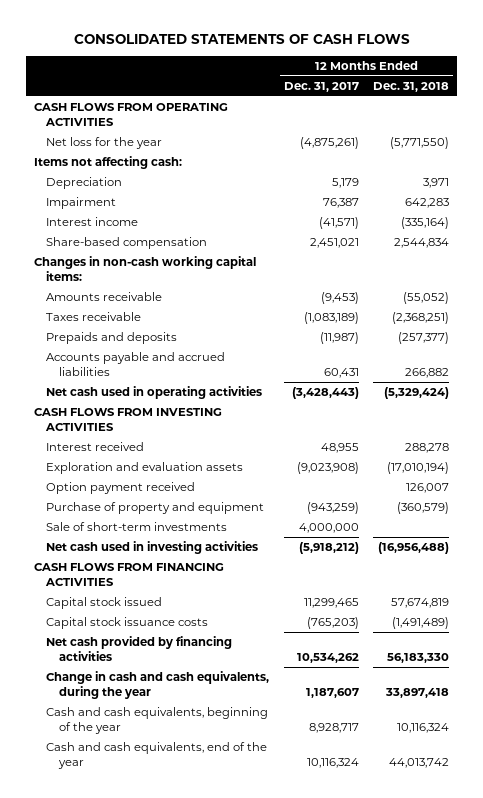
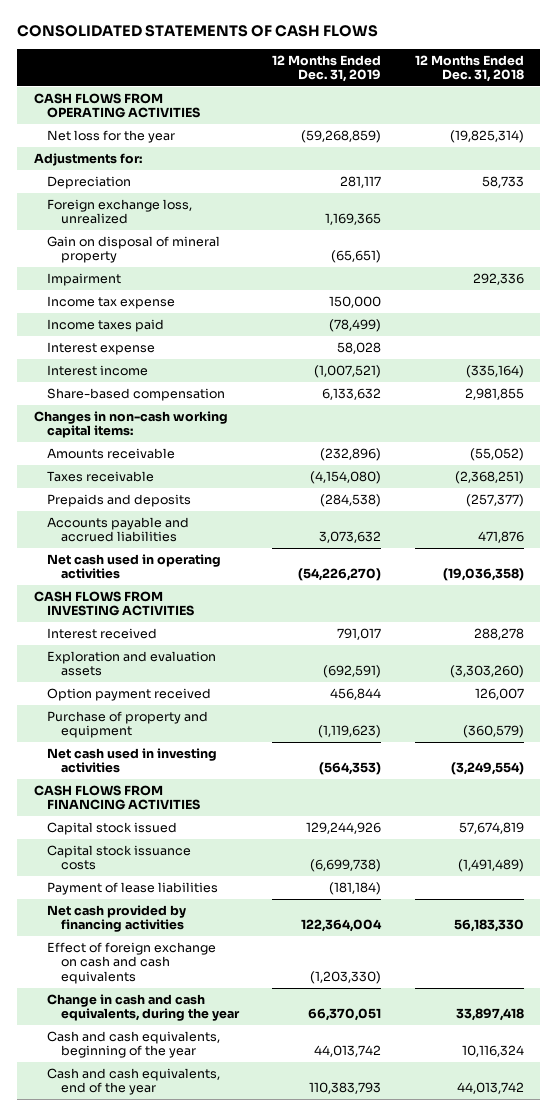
[283,81,359,92] Dec. 31, 2017 -> none
none -> [272,54,382,83] 12 Months Ended Dec. 31, 2019
[390,137,450,150] (5,771,550) -> [449,129,524,143] (19,825,314)
[33,156,182,170] Items not affecting cash: -> [33,152,142,166] Adjustments for:
[423,178,450,189] 3,971 -> [481,175,524,188] 58,733
none -> [47,198,193,225] Foreign exchange loss, unrealized
none -> [47,235,221,264] Gain on disposal of mineral property
[405,198,450,209] 642,283 -> [472,272,524,285] 292,336
none -> [47,295,176,309] Income tax expense
none -> [47,318,165,332] Income taxes paid
none -> [47,341,156,355] Interest expense
[394,238,450,249] 2,544,834 -> [464,387,524,400] 2,981,855
[405,367,450,378] 266,882 -> [477,531,524,544] 471,876
[384,387,450,400] (5,329,424) -> [442,568,524,582] (19,036,358)
[387,462,450,475] (17,010,194) -> [449,665,524,679] (3,303,260)
[46,522,228,532] Sale of short-term investments -> none
[378,542,450,555] (16,956,488) -> [450,762,524,776] (3,249,554)
none -> [47,881,219,895] Payment of lease liabilities
none -> [47,941,217,984] Effect of foreign exchange on cash and cash equivalents

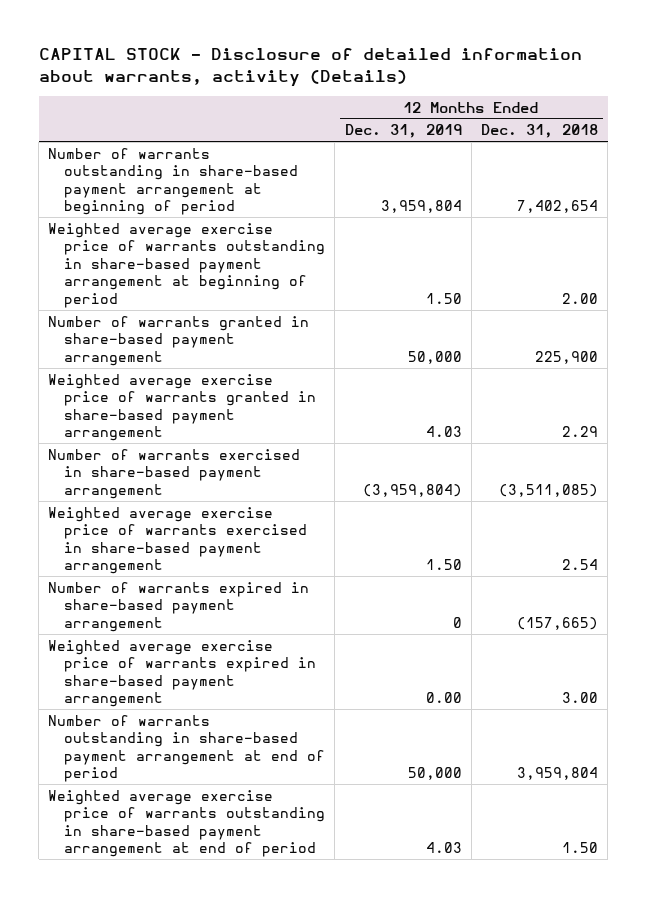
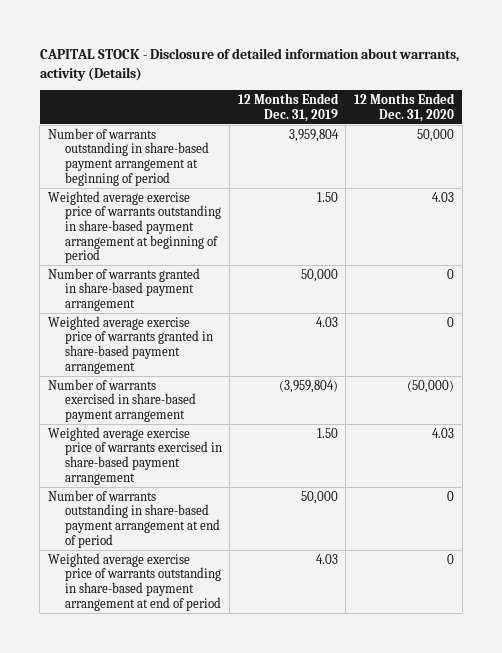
[480,124,598,139] Dec. 31, 2018 -> none
none -> [353,92,455,122] 12 Months Ended Dec. 31, 2020
[48,581,310,632] Number of warrants expired in share-based payment arrangement -> none
[48,639,317,708] Weighted average exercise price of warrants expired in share-based payment arrangement -> none

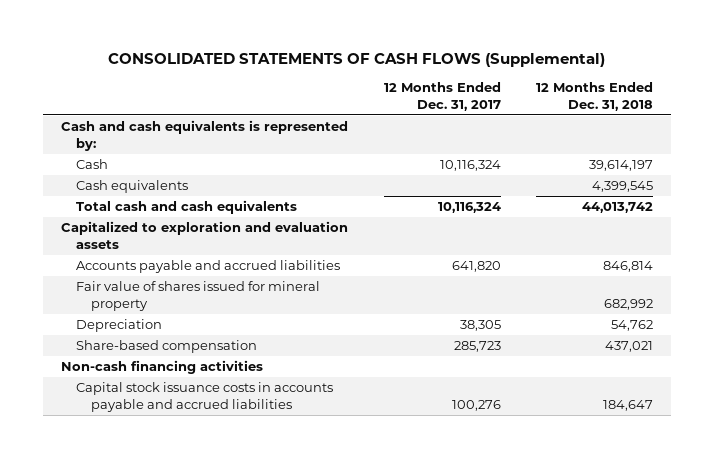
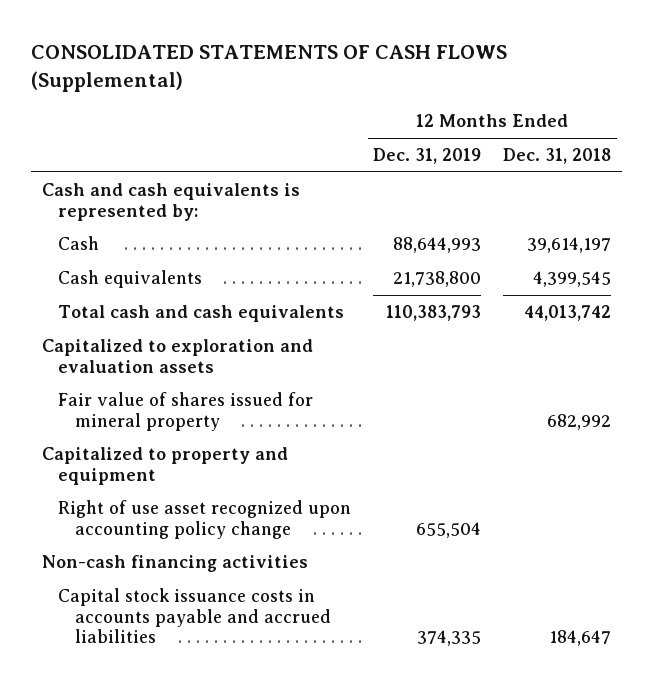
[383,82,501,111] 12 Months Ended Dec. 31, 2017 -> none
none -> [373,148,482,165] Dec. 31, 2019
[76,260,341,274] Accounts payable and accrued liabilities -> none
[76,319,163,333] Depreciation -> none
[76,340,258,354] Share-based compensation -> none
none -> [42,447,289,485] Capitalized to property and equipment
none -> [58,500,352,539] Right of use asset recognized upon accounting policy change

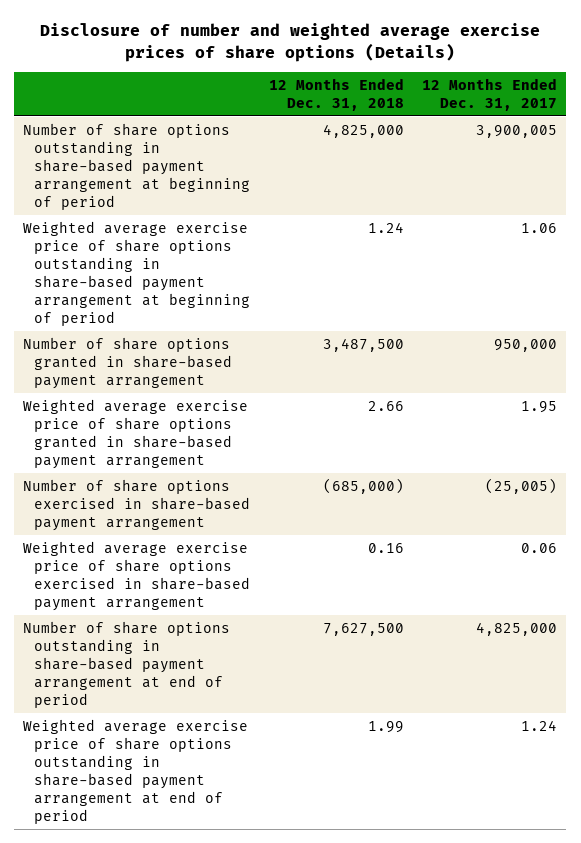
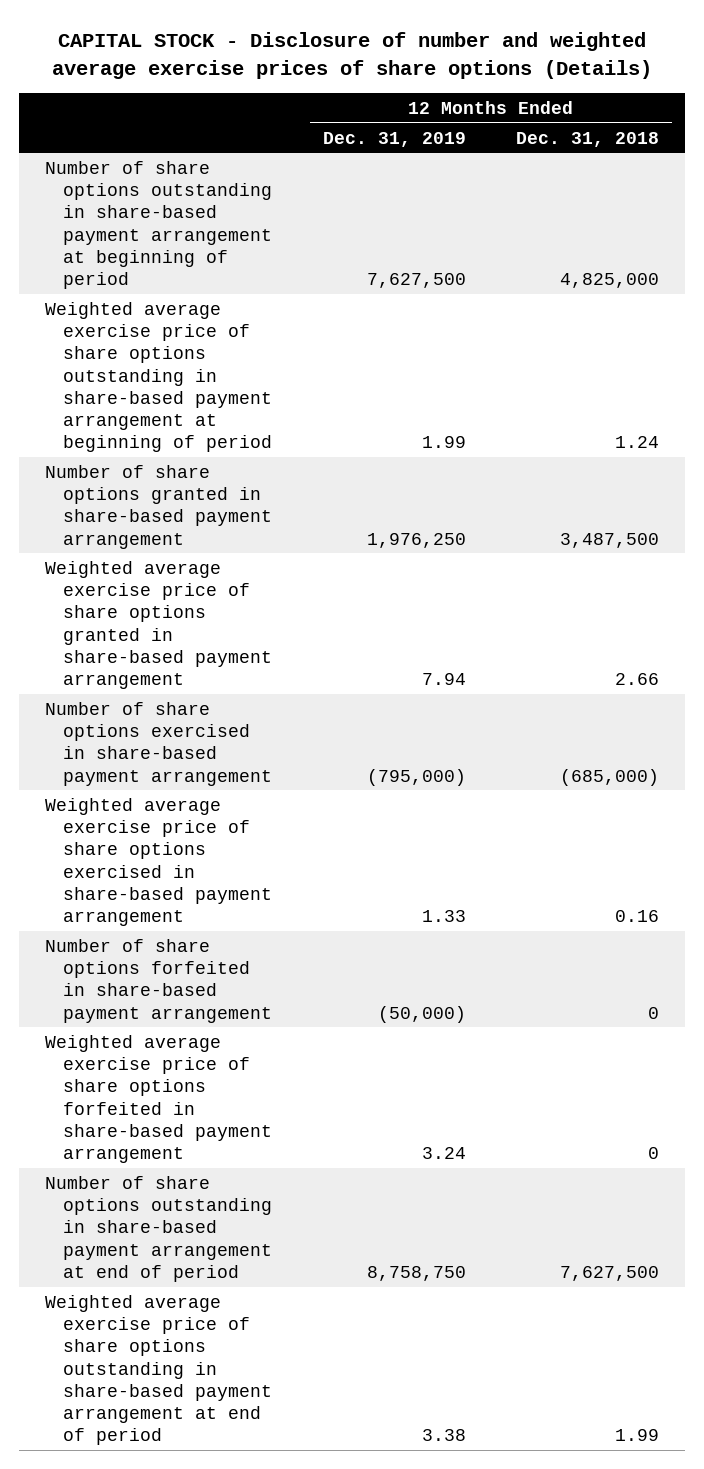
[40,23,541,62] Disclosure of number and weighted average exercise prices of share options (Details) -> [52,32,653,80] CAPITAL STOCK - Disclosure of number and weighted average exercise prices of share options (Details)
[422,77,558,111] 12 Months Ended Dec. 31, 2017 -> none
none -> [322,131,466,147] Dec. 31, 2019
none -> [44,938,273,1023] Number of share options forfeited in share-based payment arrangement
none -> [44,1034,273,1164] Weighted average exercise price of share options forfeited in share-based payment arrangement

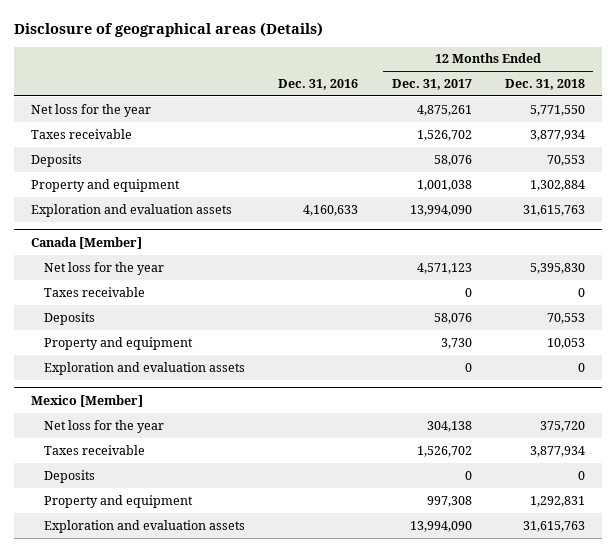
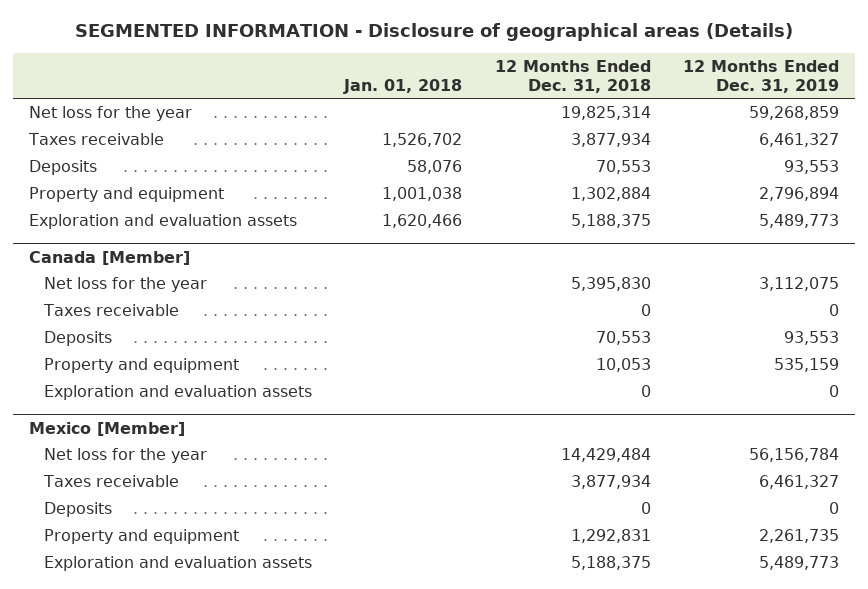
[14,21,324,37] Disclosure of geographical areas (Details) -> [75,23,794,42] SEGMENTED INFORMATION - Disclosure of geographical areas (Details)
[278,79,359,91] Dec. 31, 2016 -> none
[391,79,472,91] Dec. 31, 2017 -> none
none -> [343,78,463,94] Jan. 01, 2018
none -> [682,59,839,93] 12 Months Ended Dec. 31, 2019
[529,104,585,116] 5,771,550 -> [560,106,651,121] 19,825,314
[522,204,585,216] 31,615,763 -> [570,214,651,229] 5,188,375
[539,420,585,432] 375,720 -> [560,448,651,463] 14,429,484
[522,520,585,532] 31,615,763 -> [570,556,651,571] 5,188,375

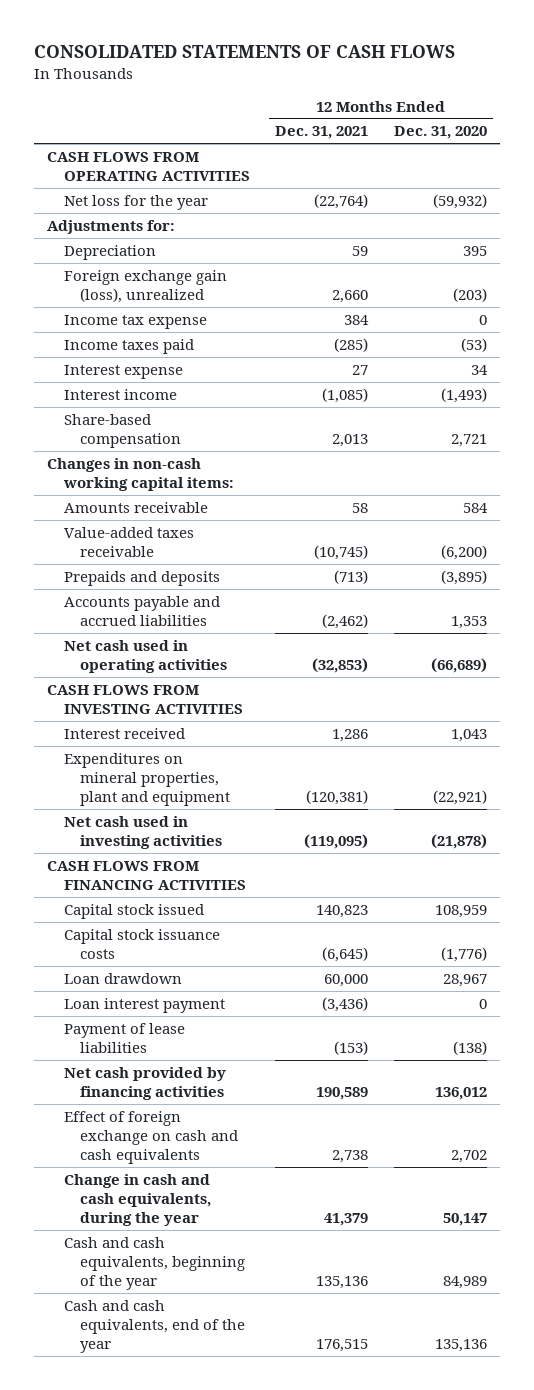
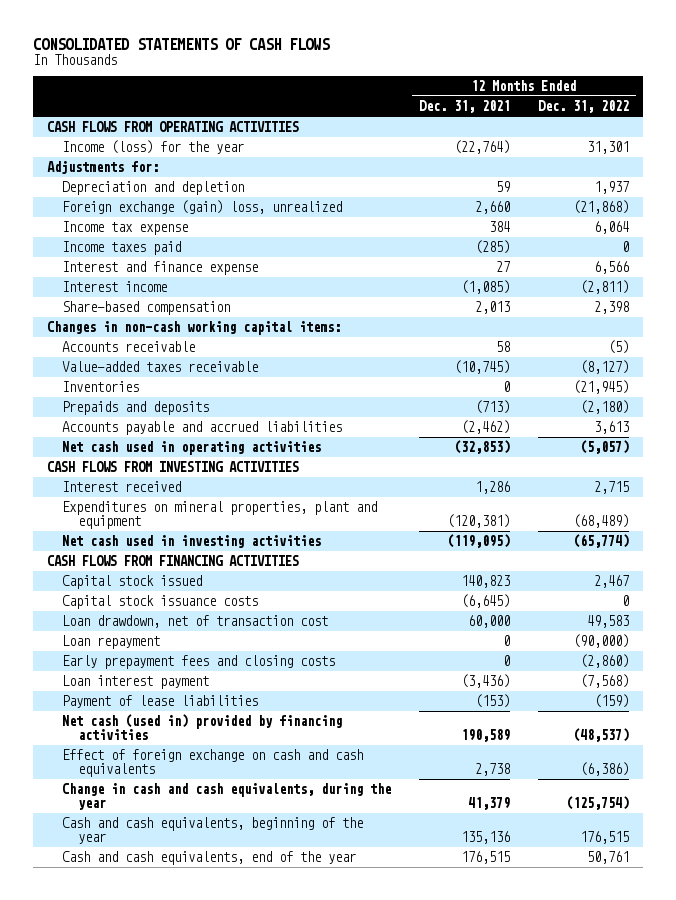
[394,126,488,140] Dec. 31, 2020 -> none
none -> [538,99,630,113] Dec. 31, 2022
[63,194,208,210] Net loss for the year -> [62,140,245,155] Income (loss) for the year
[63,244,156,260] Depreciation -> [62,181,245,196] Depreciation and depletion
[63,269,227,303] Foreign exchange gain (loss), unrealized -> [62,200,343,215] Foreign exchange (gain) loss, unrealized
[63,364,183,379] Interest expense -> [62,261,259,276] Interest and finance expense
[63,501,208,513] Amounts receivable -> [62,341,196,353] Accounts receivable
none -> [62,381,140,393] Inventories
[63,972,182,984] Loan drawdown -> [62,615,329,629] Loan drawdown, net of transaction cost
none -> [62,635,161,650] Loan repayment
none -> [62,655,336,670] Early prepayment fees and closing costs
[63,1066,226,1100] Net cash provided by financing activities -> [62,714,343,741] Net cash (used in) provided by financing activities

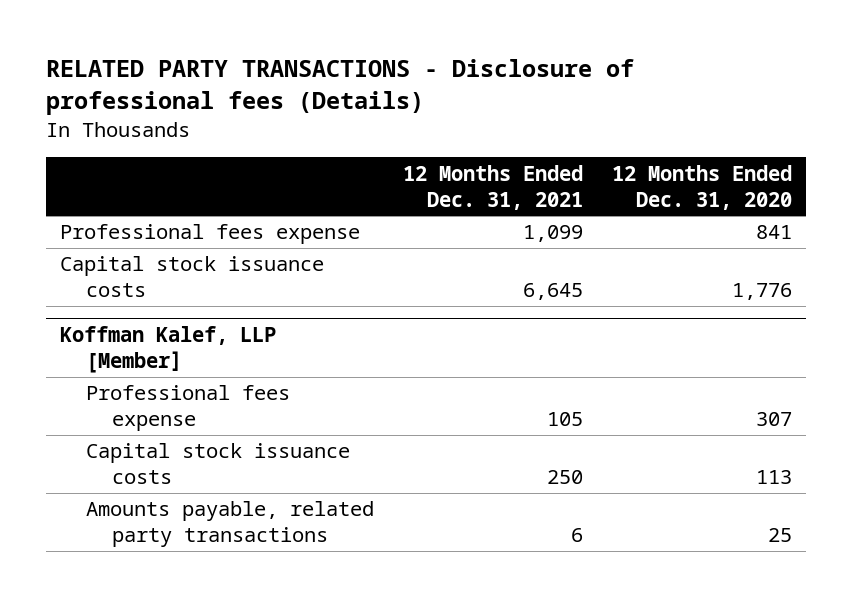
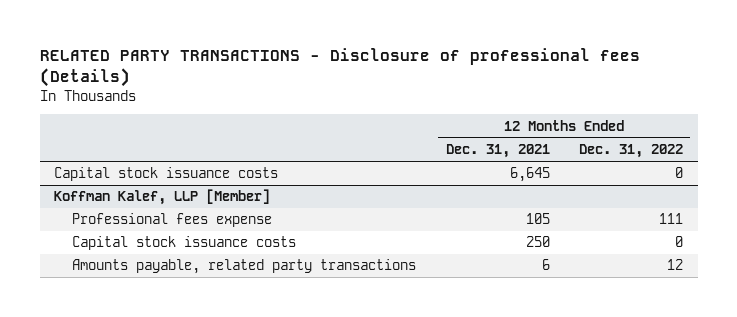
[611,164,792,210] 12 Months Ended Dec. 31, 2020 -> none
none -> [579,144,684,159] Dec. 31, 2022
[60,224,361,245] Professional fees expense -> none

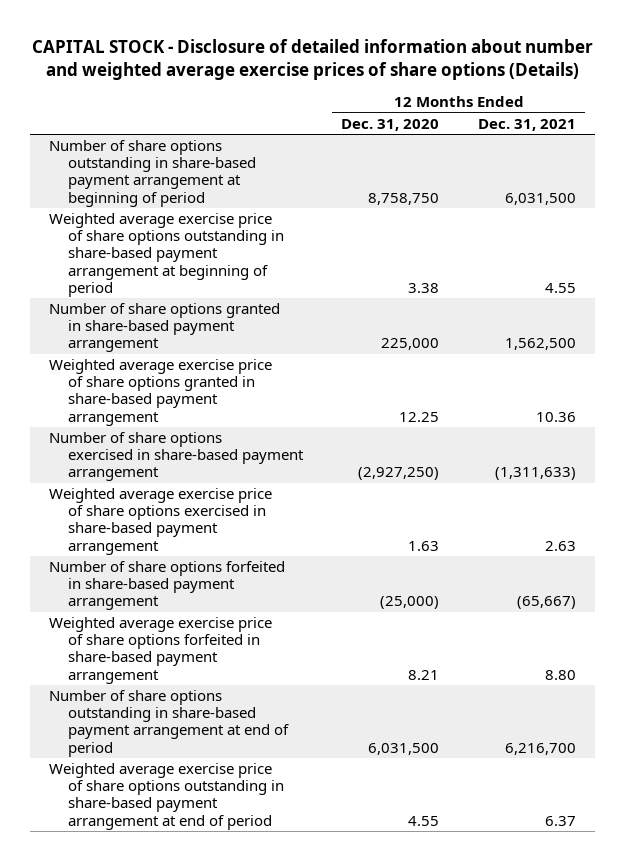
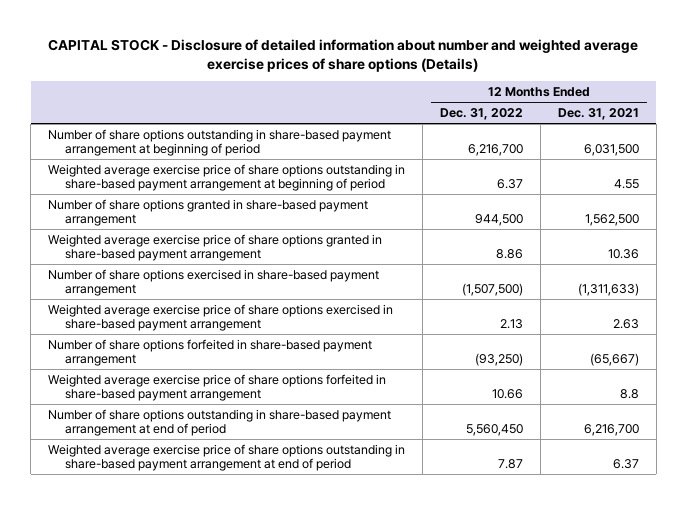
[341,118,440,131] Dec. 31, 2020 -> none
none -> [439,107,523,120] Dec. 31, 2022
[544,669,576,680] 8.80 -> [619,389,639,400] 8.8

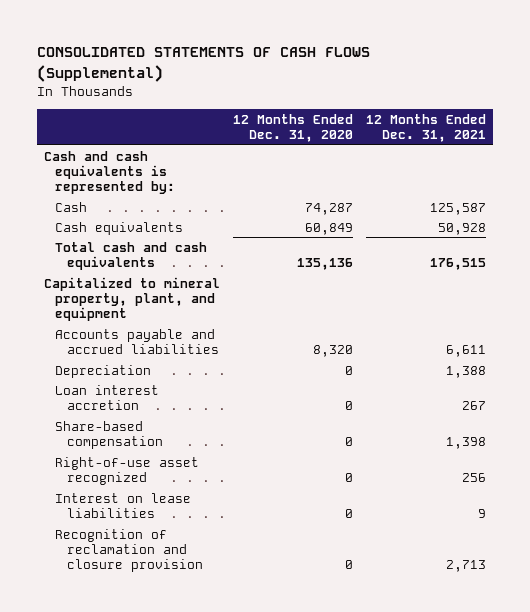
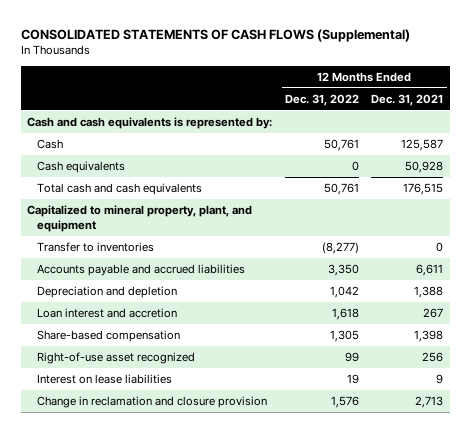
[232,113,353,143] 12 Months Ended Dec. 31, 2020 -> none
none -> [284,93,359,106] Dec. 31, 2022
none -> [37,242,155,253] Transfer to inventories
[55,364,152,378] Depreciation -> [37,286,178,299] Depreciation and depletion
[55,384,160,411] Loan interest accretion -> [37,308,178,319] Loan interest and accretion
[55,528,203,573] Recognition of reclamation and closure provision -> [37,396,268,409] Change in reclamation and closure provision

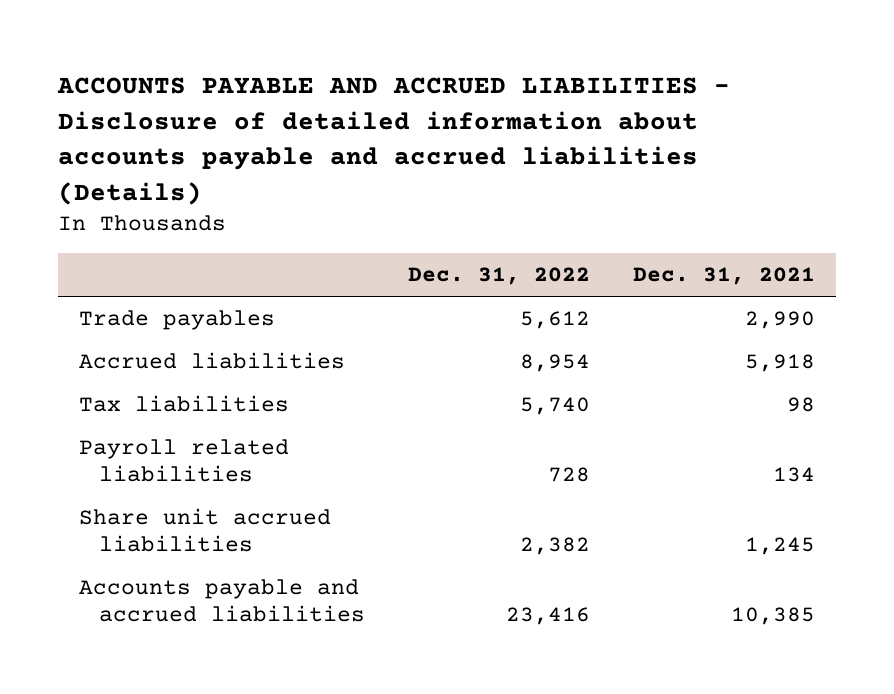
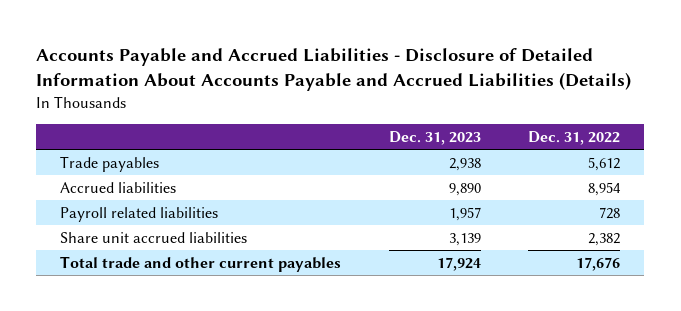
[56,77,730,205] ACCOUNTS PAYABLE AND ACCRUED LIABILITIES - Disclosure of detailed information about accounts payable and accrued liabilities (Details) -> [36,48,632,92] Accounts Payable and Accrued Liabilities - Disclosure of Detailed Information About Accounts Payable and Accrued Liabilities (Details)
[632,267,815,286] Dec. 31, 2021 -> none
none -> [388,130,481,145] Dec. 31, 2023
[79,395,290,413] Tax liabilities -> none
[79,579,366,622] Accounts payable and accrued liabilities -> none
none -> [60,255,342,272] Total trade and other current payables

